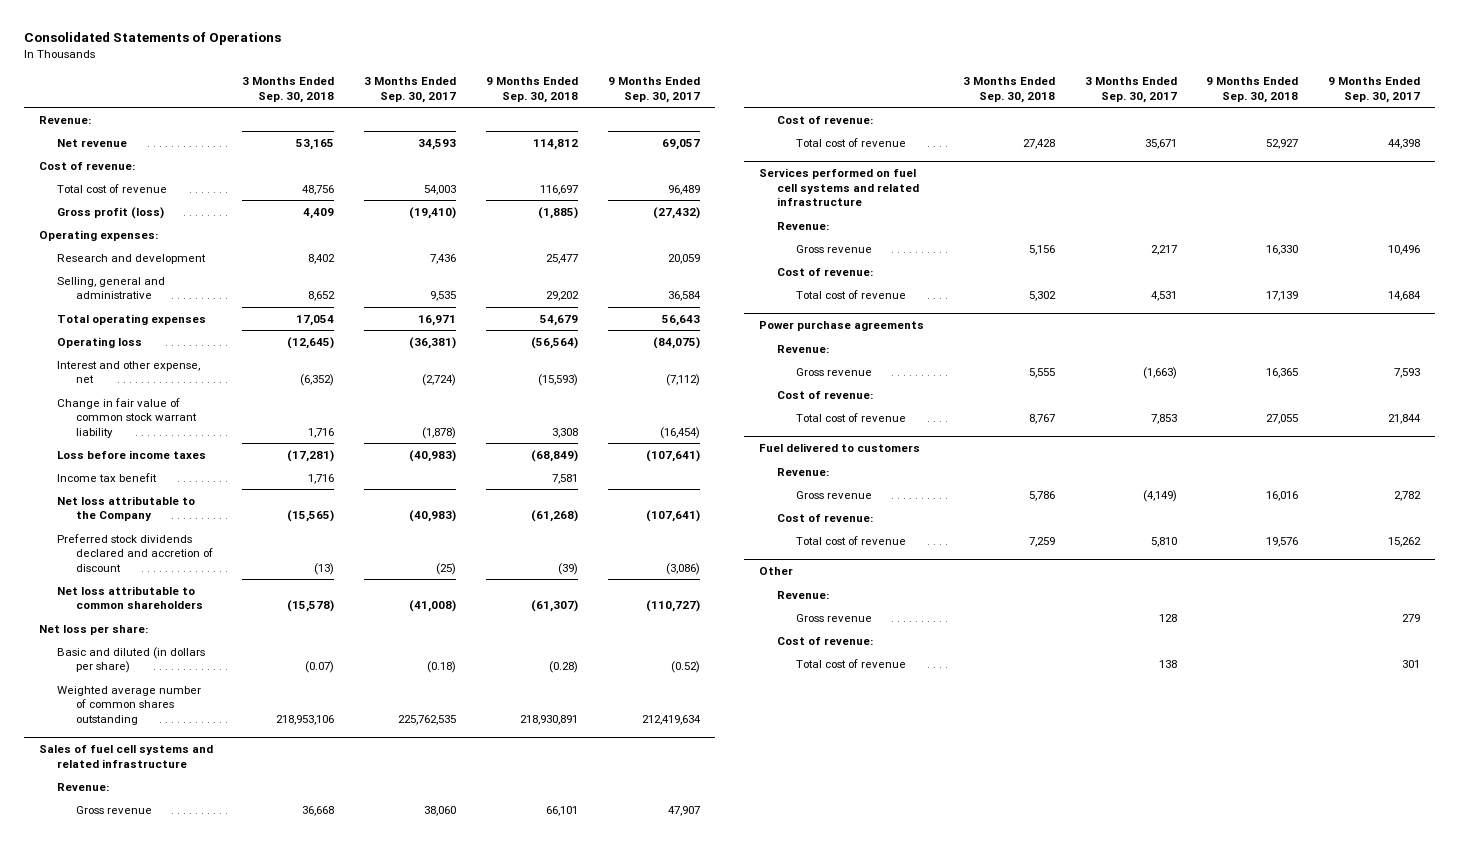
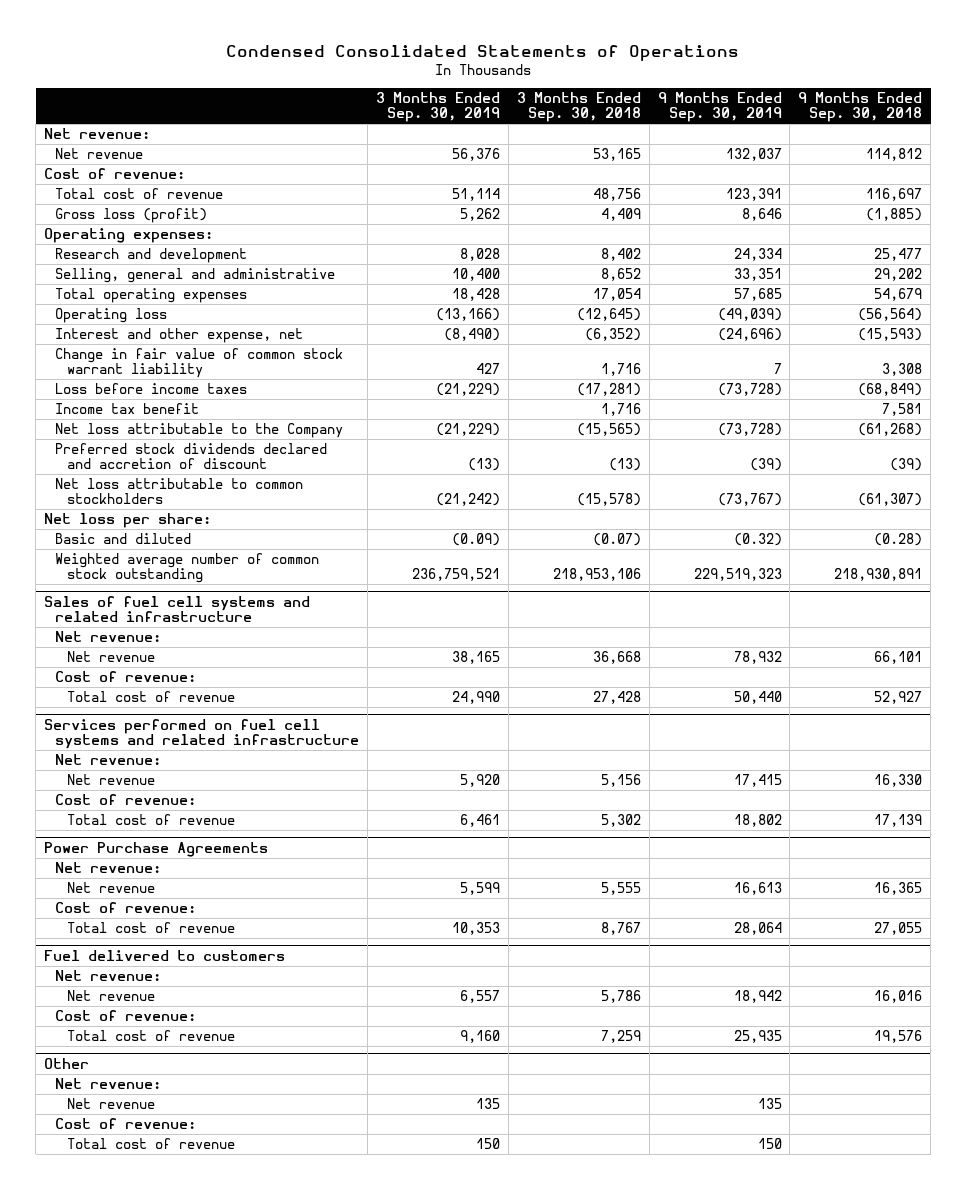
[23,31,281,45] Consolidated Statements of Operations -> [226,44,740,61] Condensed Consolidated Statements of Operations
[364,77,457,103] 3 Months Ended Sep. 30, 2017 -> none
[607,77,700,103] 9 Months Ended Sep. 30, 2017 -> none
none -> [376,91,501,123] 3 Months Ended Sep. 30, 2019
none -> [657,91,782,123] 9 Months Ended Sep. 30, 2019
[38,115,91,124] Revenue: -> [44,127,151,139] Net revenue:
[57,206,165,219] Gross profit (loss) -> [55,207,208,223] Gross loss (profit)
[57,585,203,610] Net loss attributable to common shareholders -> [55,477,304,505] Net loss attributable to common stockholders
[57,646,206,674] Basic and diluted (in dollars per share) -> [55,532,192,544] Basic and diluted
[57,685,202,725] Weighted average number of common shares outstanding -> [55,552,320,584] Weighted average number of common stock outstanding
[57,782,110,791] Revenue: -> [55,630,162,642] Net revenue:
[75,805,152,814] Gross revenue -> [66,650,155,662] Net revenue
[777,221,830,230] Revenue: -> [55,753,162,765] Net revenue:
[795,244,872,253] Gross revenue -> [66,773,155,785] Net revenue
[758,321,924,332] Power purchase agreements -> [44,841,269,857] Power Purchase Agreements
[777,344,830,353] Revenue: -> [55,861,162,873] Net revenue:
[795,367,872,376] Gross revenue -> [66,881,155,893] Net revenue
[777,467,830,476] Revenue: -> [55,969,162,981] Net revenue:
[795,490,872,499] Gross revenue -> [66,989,155,1001] Net revenue
[795,613,872,622] Gross revenue -> none
[777,590,830,599] Revenue: -> [55,1077,162,1089] Net revenue:
none -> [66,1097,155,1109] Net revenue

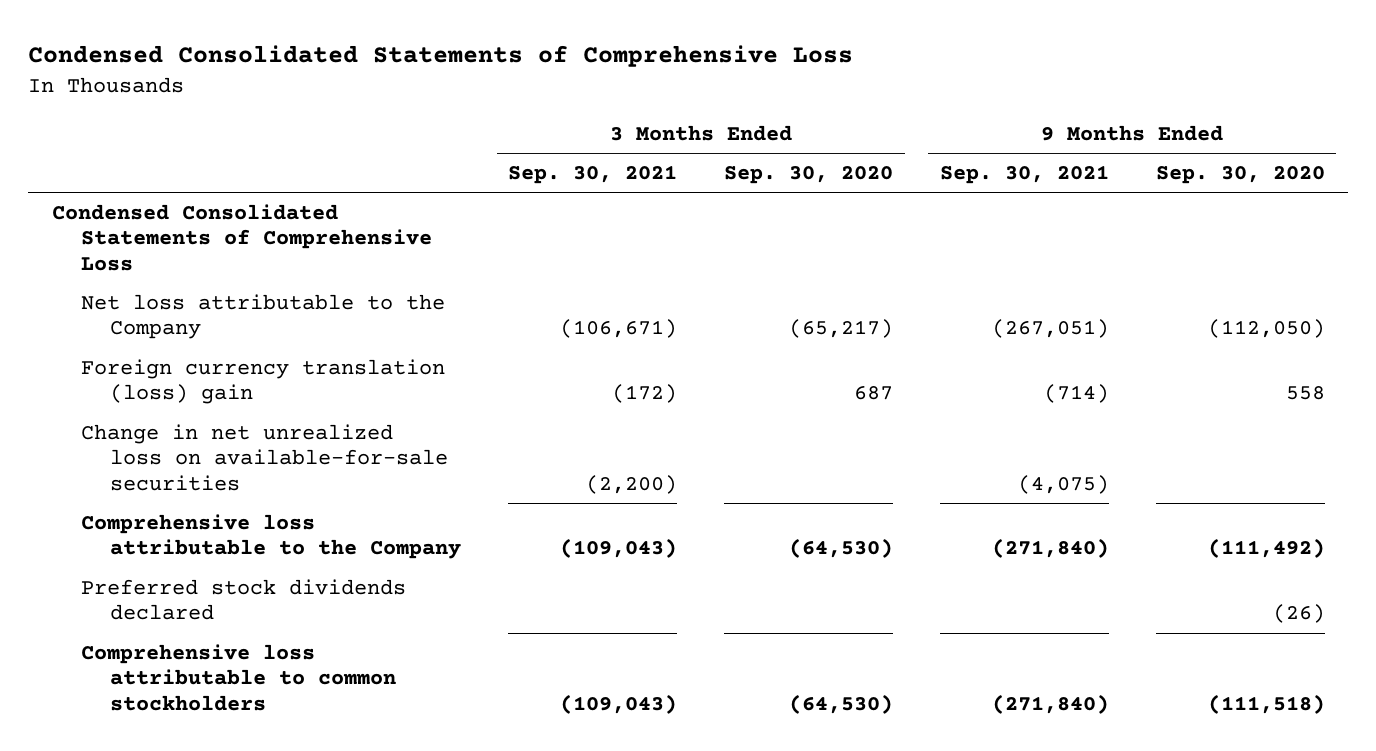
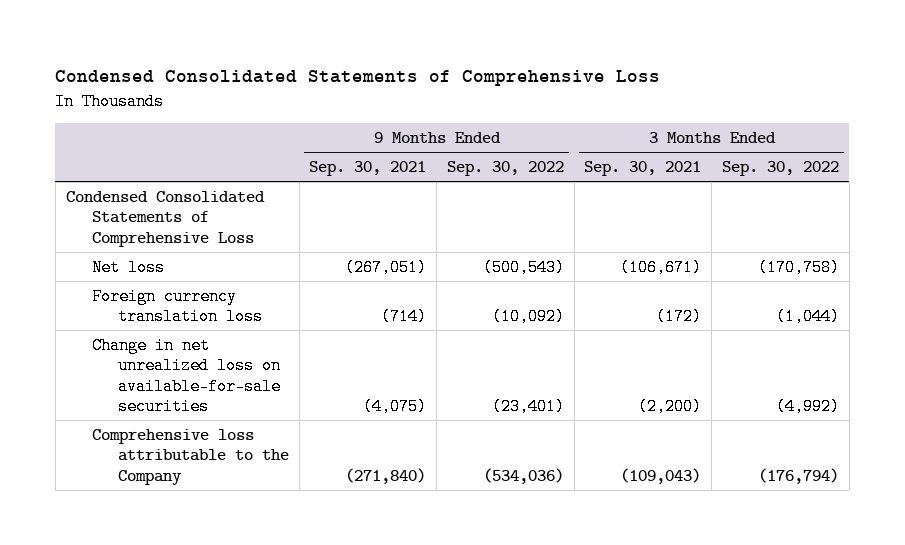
[724,166,894,185] Sep. 30, 2020 -> none
[1155,166,1325,185] Sep. 30, 2020 -> none
none -> [446,161,564,177] Sep. 30, 2022
none -> [721,161,839,177] Sep. 30, 2022
[80,293,445,340] Net loss attributable to the Company -> [91,258,165,276] Net loss
[80,358,445,405] Foreign currency translation (loss) gain -> [91,287,264,326] Foreign currency translation loss
[80,578,406,621] Preferred stock dividends declared -> none
[80,643,397,711] Comprehensive loss attributable to common stockholders -> none

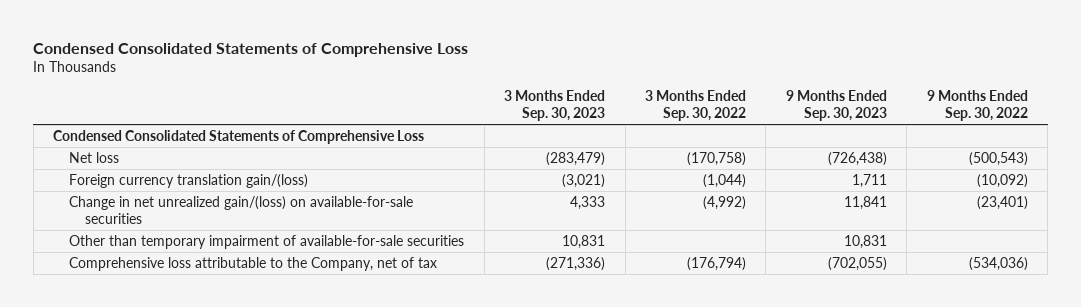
[309,161,427,177] Sep. 30, 2021 -> none
[584,161,702,177] Sep. 30, 2021 -> none
none -> [504,90,606,122] 3 Months Ended Sep. 30, 2023
none -> [785,90,887,122] 9 Months Ended Sep. 30, 2023
[91,287,264,326] Foreign currency translation loss -> [69,173,309,188] Foreign currency translation gain/(loss)
[91,336,282,415] Change in net unrealized loss on available-for-sale securities -> [69,195,414,224] Change in net unrealized gain/(loss) on available-for-sale securities
none -> [69,234,465,249] Other than temporary impairment of available-for-sale securities
[91,428,290,485] Comprehensive loss attributable to the Company -> [69,256,438,271] Comprehensive loss attributable to the Company, net of tax

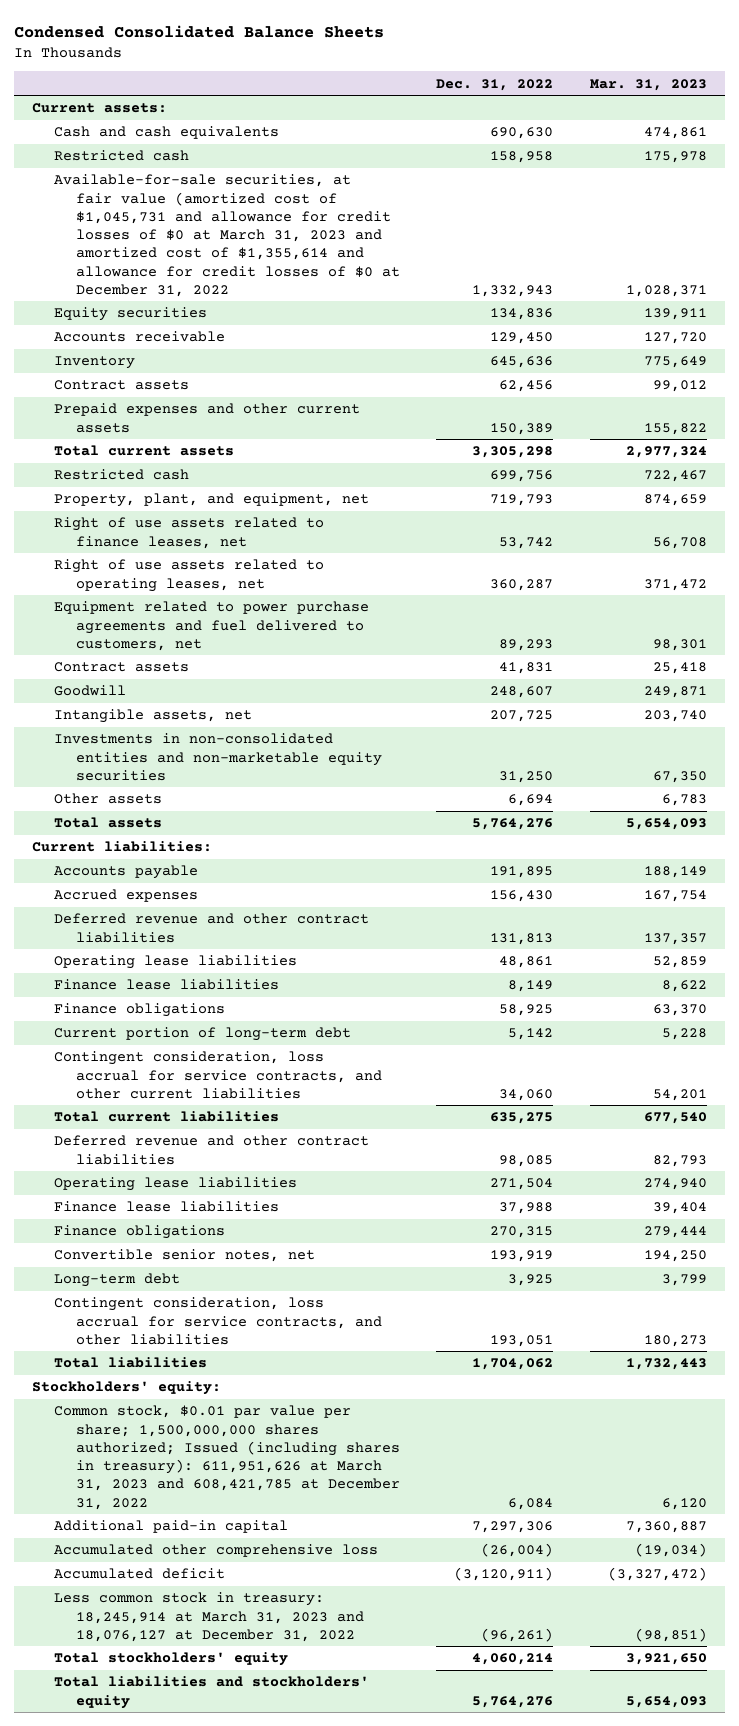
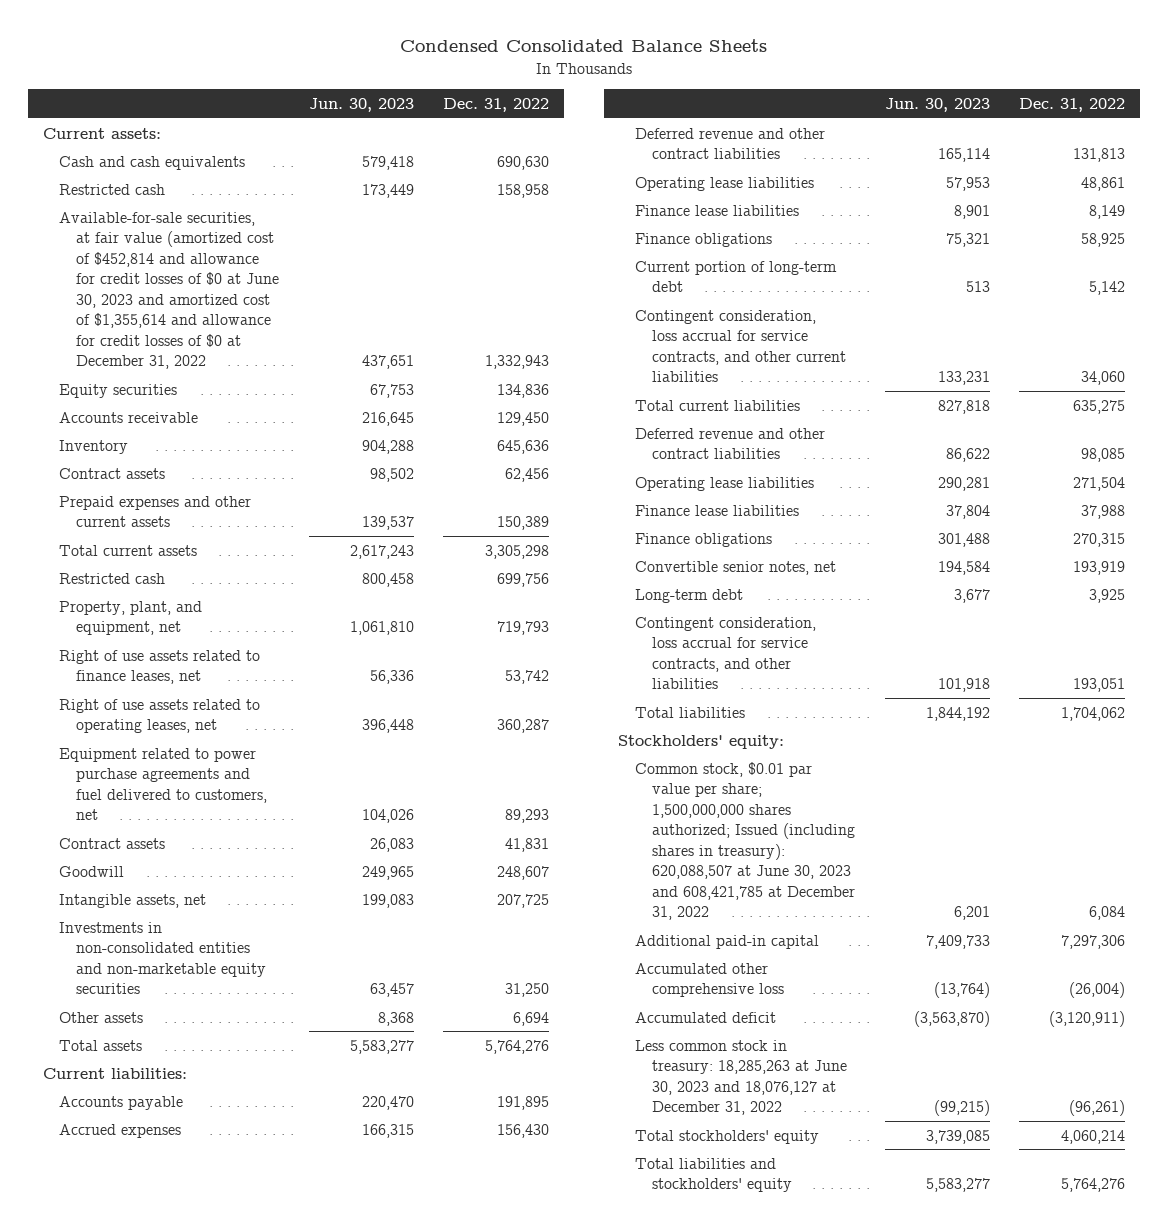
[589,78,707,91] Mar. 31, 2023 -> none
none -> [308,97,414,112] Jun. 30, 2023
[53,174,400,297] Available-for-sale securities, at fair value (amortized cost of $1,045,731 and allowance for credit losses of $0 at March 31, 2023 and amortized cost of $1,355,614 and allowance for credit losses of $0 at December 31, 2022 -> [59,211,280,370] Available-for-sale securities, at fair value (amortized cost of $452,814 and allowance for credit losses of $0 at June 30, 2023 and amortized cost of $1,355,614 and allowance for credit losses of $0 at December 31, 2022
[53,1405,400,1510] Common stock, $0.01 par value per share; 1,500,000,000 shares authorized; Issued (including shares in treasury): 611,951,626 at March 31, 2023 and 608,421,785 at December 31, 2022 -> [635,761,855,921] Common stock, $0.01 par value per share; 1,500,000,000 shares authorized; Issued (including shares in treasury): 620,088,507 at June 30, 2023 and 608,421,785 at December 31, 2022
[53,1592,364,1642] Less common stock in treasury: 18,245,914 at March 31, 2023 and 18,076,127 at December 31, 2022 -> [635,1039,847,1116] Less common stock in treasury: 18,285,263 at June 30, 2023 and 18,076,127 at December 31, 2022

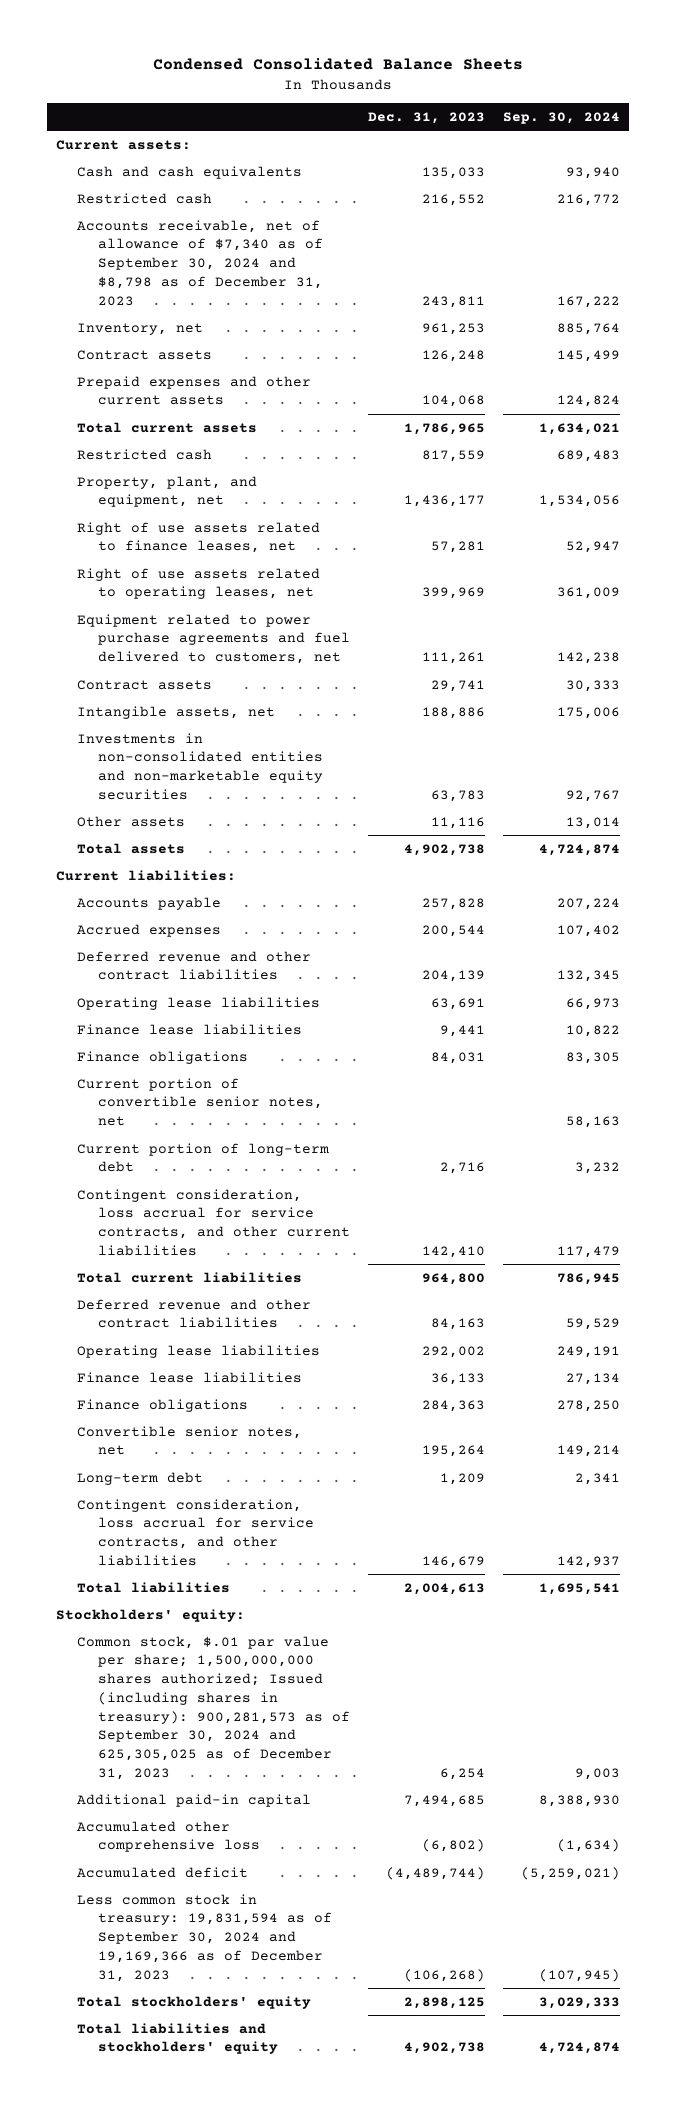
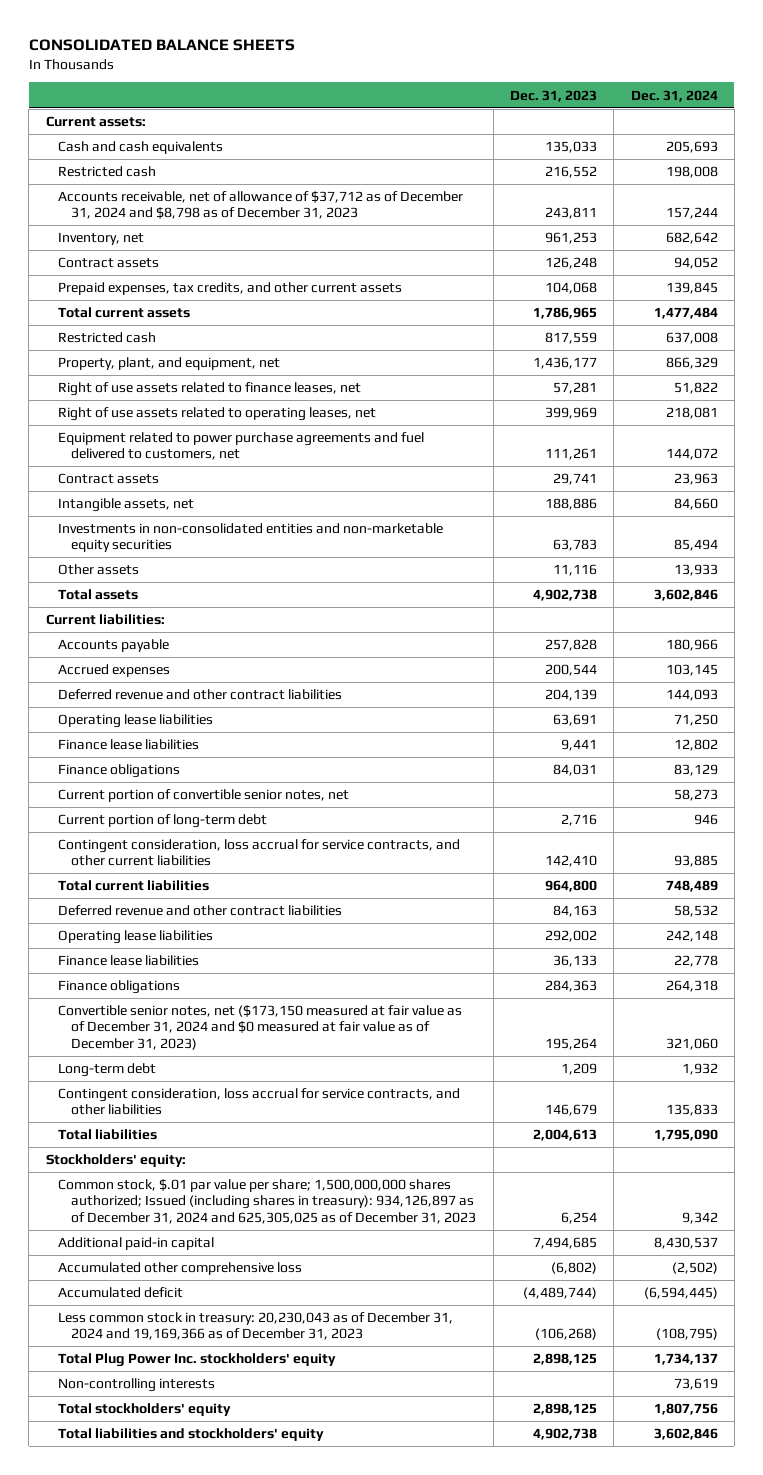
[152,58,523,71] Condensed Consolidated Balance Sheets -> [28,39,295,52] CONSOLIDATED BALANCE SHEETS
[502,111,620,124] Sep. 30, 2024 -> none
none -> [630,89,718,102] Dec. 31, 2024
[76,219,323,306] Accounts receivable, net of allowance of $7,340 as of September 30, 2024 and $8,798 as of December 31, 2023 -> [58,191,464,220] Accounts receivable, net of allowance of $37,712 as of December 31, 2024 and $8,798 as of December 31, 2023
[76,375,311,406] Prepaid expenses and other current assets -> [58,282,403,296] Prepaid expenses, tax credits, and other current assets
[76,1425,302,1456] Convertible senior notes, net -> [58,1005,463,1050] Convertible senior notes, net ($173,150 measured at fair value as of December 31, 2024 and $0 measured at fair value as of December 31, 2023)
[76,1635,350,1780] Common stock, $.01 par value per share; 1,500,000,000 shares authorized; Issued (including shares in treasury): 900,281,573 as of September 30, 2024 and 625,305,025 as of December 31, 2023 -> [58,1179,477,1224] Common stock, $.01 par value per share; 1,500,000,000 shares authorized; Issued (including shares in treasury): 934,126,897 as of December 31, 2024 and 625,305,025 as of December 31, 2023
[76,1893,332,1982] Less common stock in treasury: 19,831,594 as of September 30, 2024 and 19,169,366 as of December 31, 2023 -> [58,1312,454,1341] Less common stock in treasury: 20,230,043 as of December 31, 2024 and 19,169,366 as of December 31, 2023
none -> [58,1353,337,1368] Total Plug Power Inc. stockholders' equity
none -> [58,1378,216,1393] Non-controlling interests

